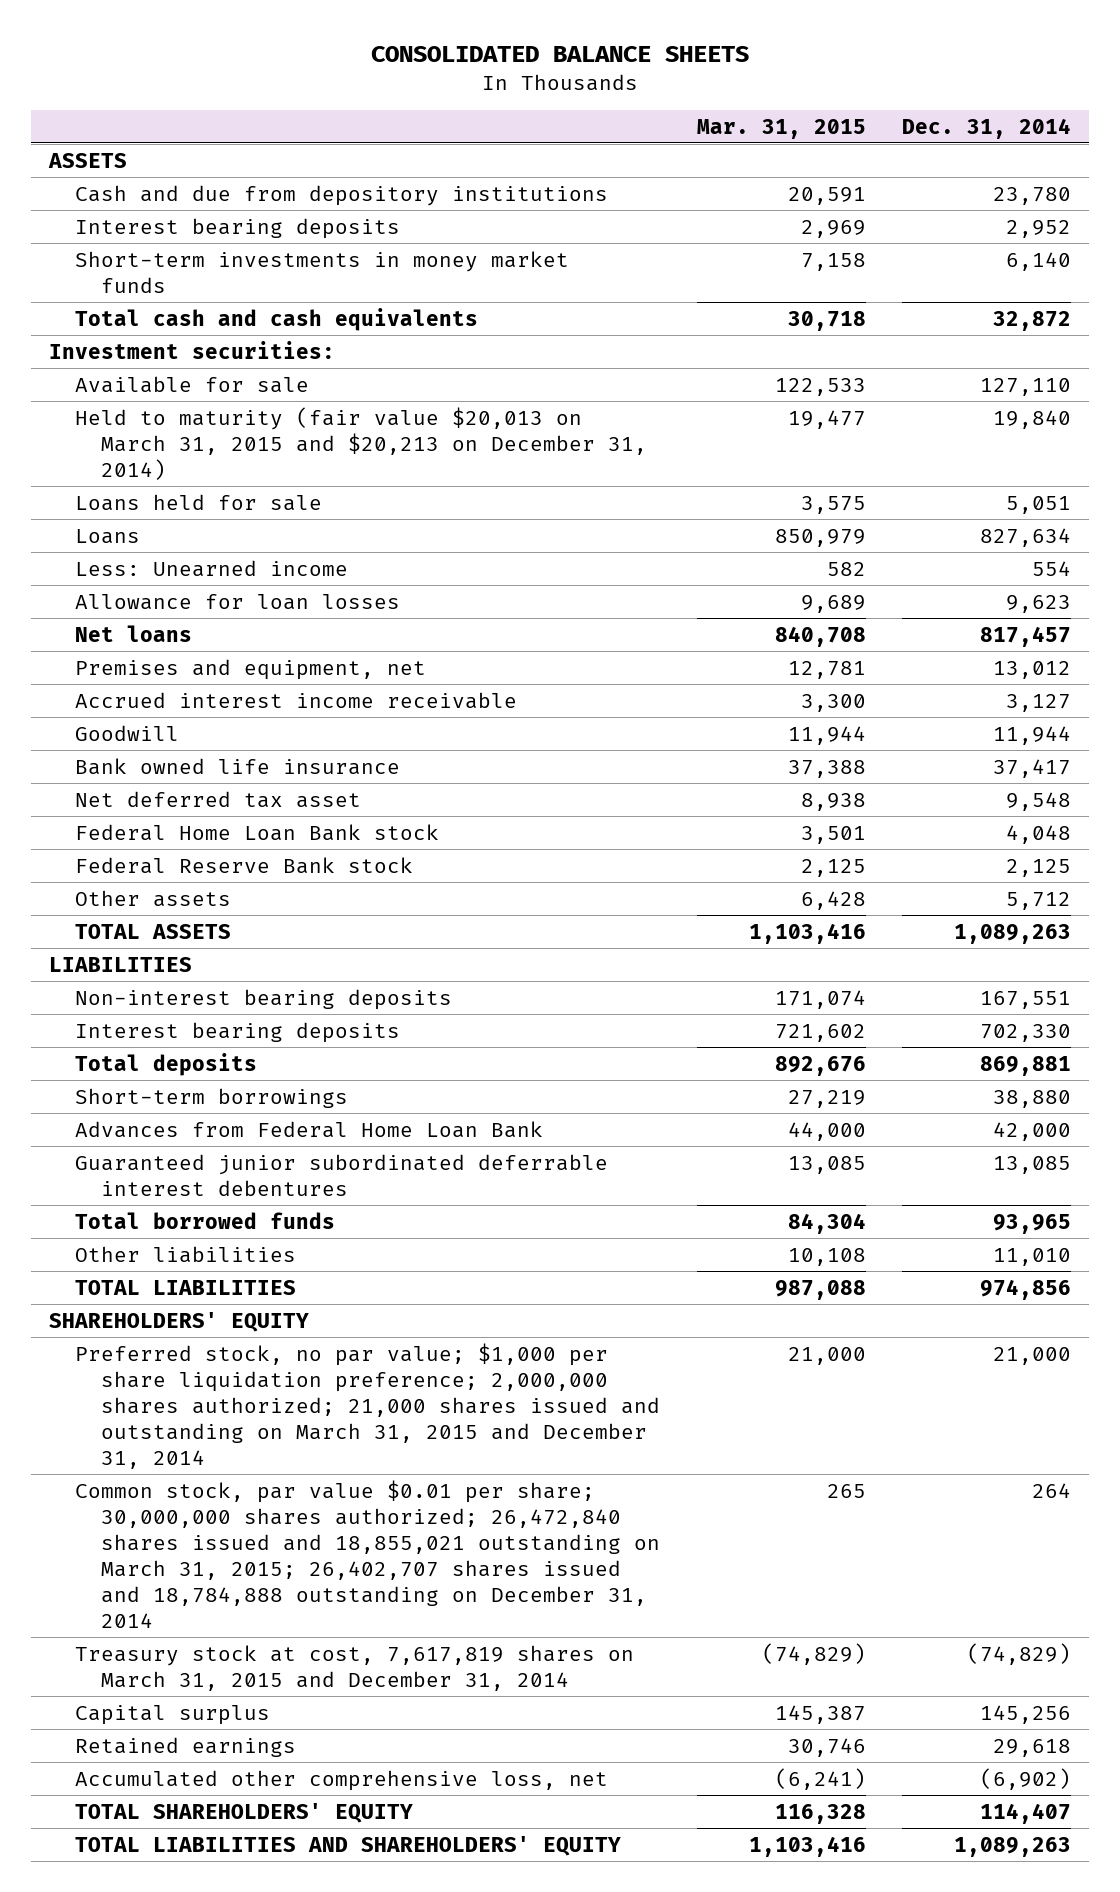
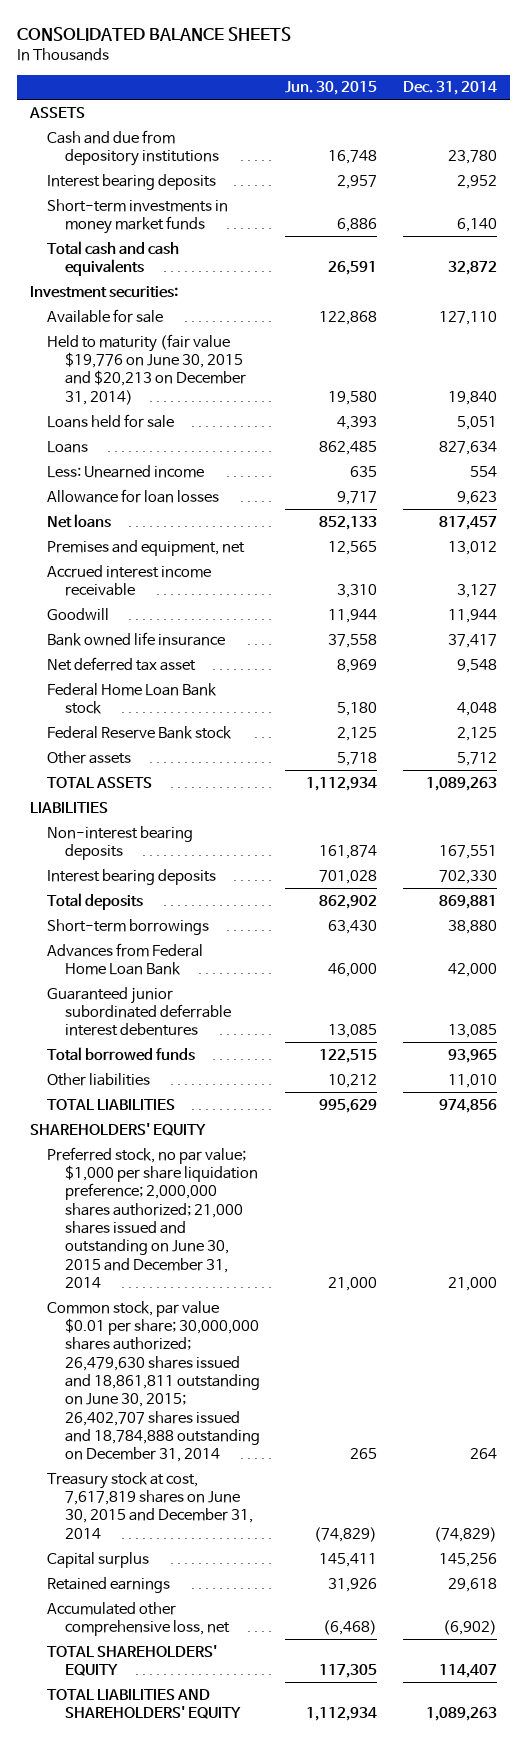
[696,118,866,139] Mar. 31, 2015 -> none
none -> [285,81,378,96] Jun. 30, 2015
[75,406,648,480] Held to maturity (fair value $20,013 on March 31, 2015 and $20,213 on December 31, 2014) -> [47,333,246,405] Held to maturity (fair value $19,776 on June 30, 2015 and $20,213 on December 31, 2014)
[75,1342,661,1469] Preferred stock, no par value; $1,000 per share liquidation preference; 2,000,000 shares authorized; 21,000 shares issued and outstanding on March 31, 2015 and December 31, 2014 -> [47,1146,258,1288] Preferred stock, no par value; $1,000 per share liquidation preference; 2,000,000 shares authorized; 21,000 shares issued and outstanding on June 30, 2015 and December 31, 2014
[75,1479,661,1628] Common stock, par value $0.01 per share; 30,000,000 shares authorized; 26,472,840 shares issued and 18,855,021 outstanding on March 31, 2015; 26,402,707 shares issued and 18,784,888 outstanding on December 31, 2014 -> [47,1300,260,1463] Common stock, par value $0.01 per share; 30,000,000 shares authorized; 26,479,630 shares issued and 18,861,811 outstanding on June 30, 2015; 26,402,707 shares issued and 18,784,888 outstanding on December 31, 2014
[75,1644,635,1691] Treasury stock at cost, 7,617,819 shares on March 31, 2015 and December 31, 2014 -> [47,1471,253,1539] Treasury stock at cost, 7,617,819 shares on June 30, 2015 and December 31, 2014

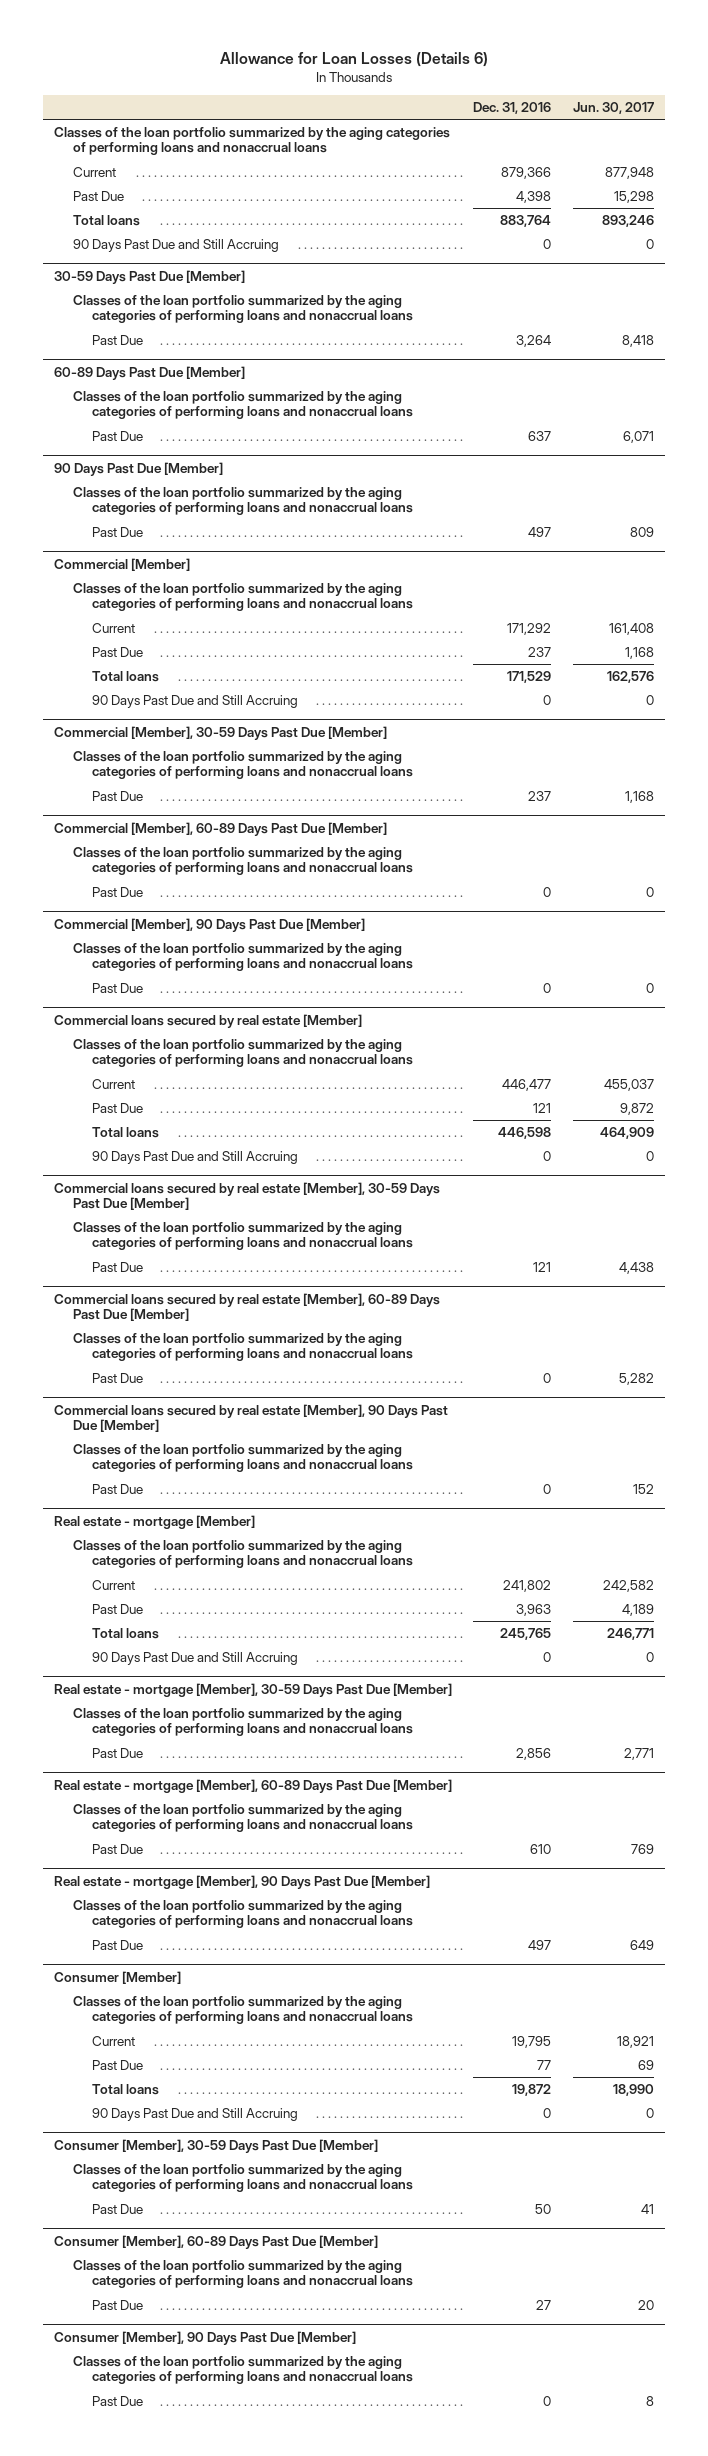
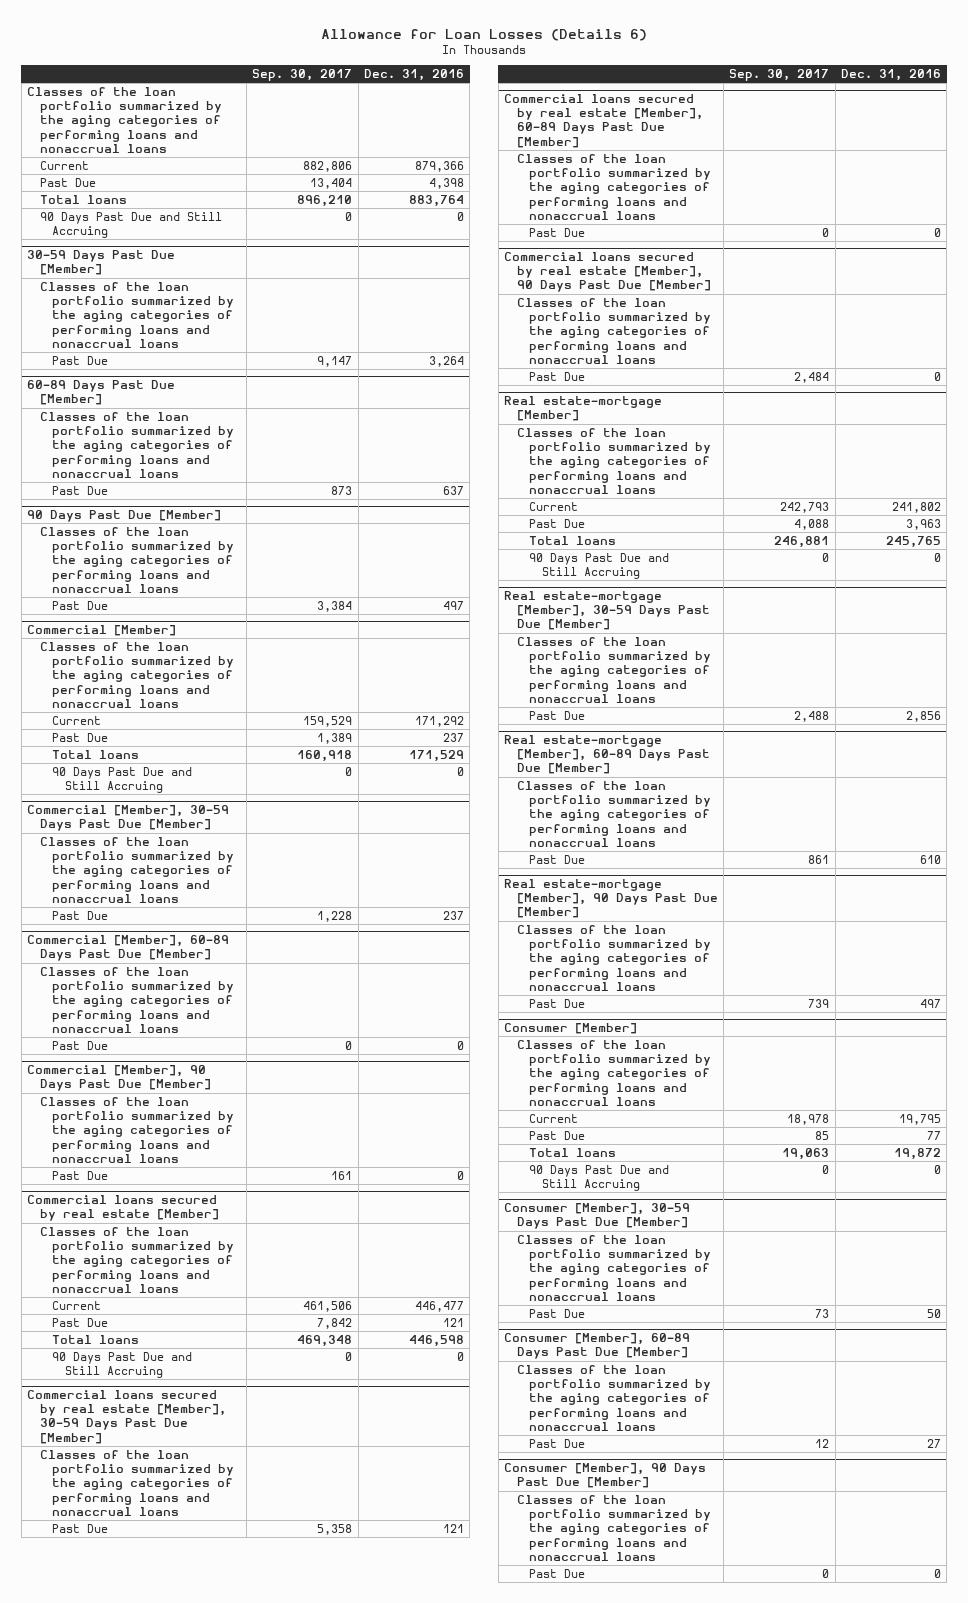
[572,102,654,115] Jun. 30, 2017 -> none
none -> [252,69,353,82] Sep. 30, 2017
[53,1514,255,1529] Real estate - mortgage [Member] -> [503,395,662,422] Real estate-mortgage [Member]
[53,1682,452,1697] Real estate - mortgage [Member], 30-59 Days Past Due [Member] -> [503,590,710,631] Real estate-mortgage [Member], 30-59 Days Past Due [Member]
[53,1778,452,1793] Real estate - mortgage [Member], 60-89 Days Past Due [Member] -> [503,734,710,775] Real estate-mortgage [Member], 60-89 Days Past Due [Member]
[53,1874,430,1889] Real estate - mortgage [Member], 90 Days Past Due [Member] -> [503,878,718,919] Real estate-mortgage [Member], 90 Days Past Due [Member]

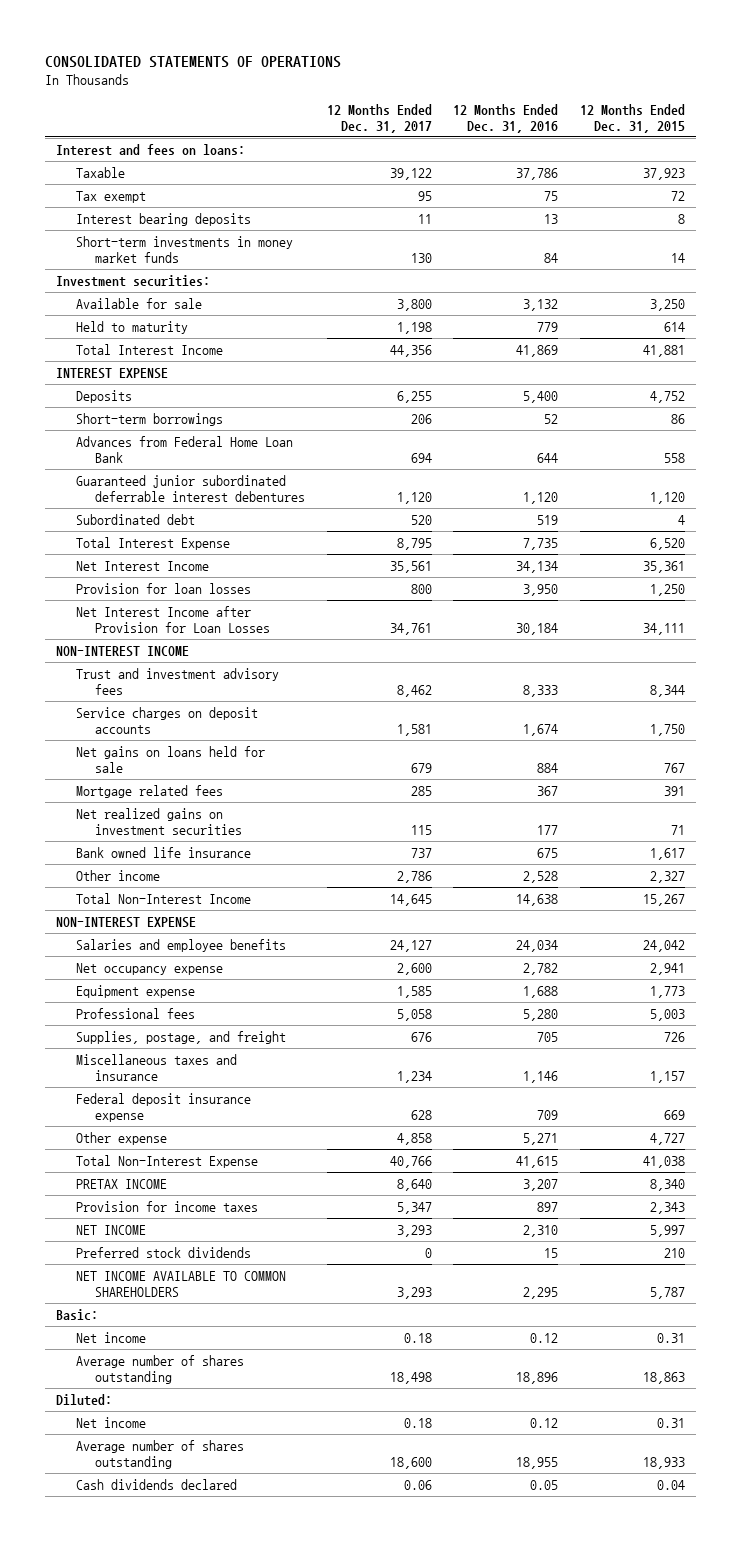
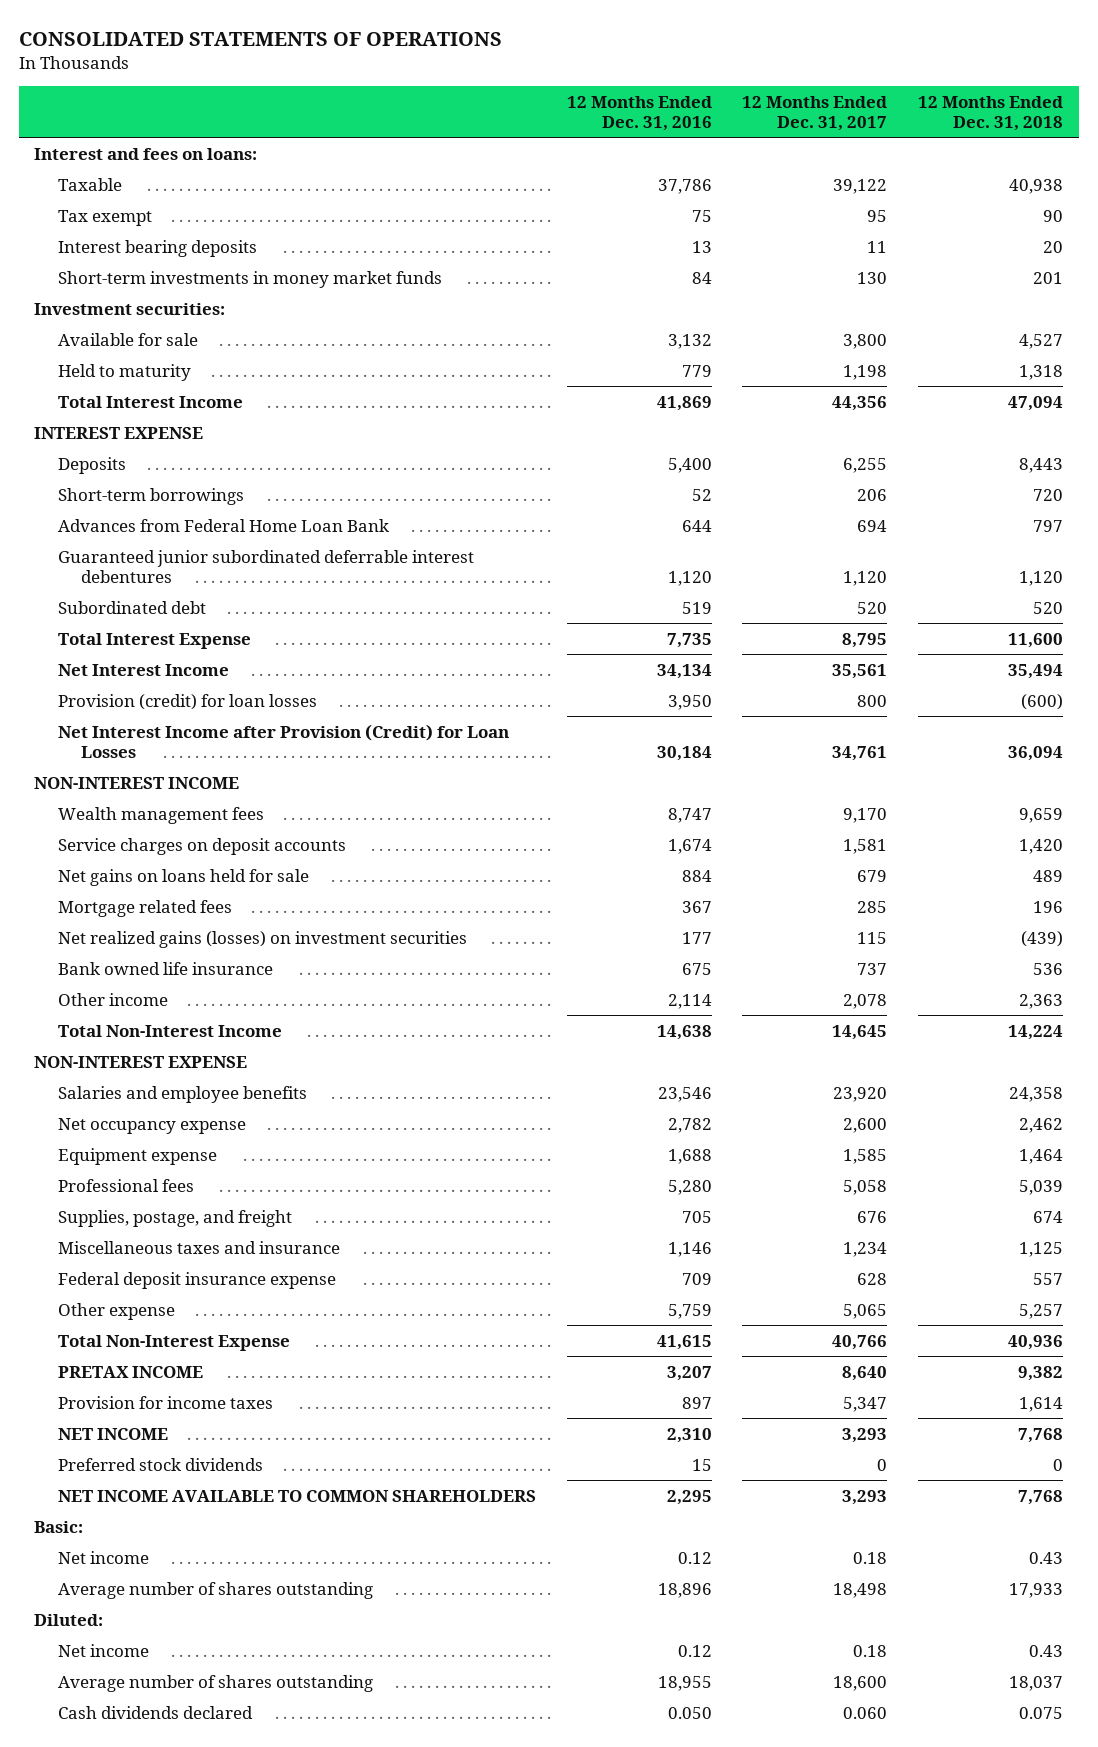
[579,103,685,133] 12 Months Ended Dec. 31, 2015 -> none
none -> [918,95,1064,132] 12 Months Ended Dec. 31, 2018
[75,582,251,594] Provision for loan losses -> [57,693,317,710] Provision (credit) for loan losses
[75,605,271,633] Net Interest Income after Provision for Loan Losses -> [57,723,509,758] Net Interest Income after Provision (Credit) for Loan Losses
[75,667,279,695] Trust and investment advisory fees -> none
none -> [57,806,264,824] Wealth management fees
[75,807,243,835] Net realized gains on investment securities -> [57,930,467,948] Net realized gains (losses) on investment securities
[396,870,432,883] 2,786 -> [843,993,888,1009] 2,078
[523,870,559,883] 2,528 -> [667,993,712,1009] 2,114
[389,939,432,952] 24,127 -> [833,1086,888,1102] 23,920
[516,939,559,952] 24,034 -> [657,1086,712,1102] 23,546
[396,1132,432,1145] 4,858 -> [843,1303,888,1319] 5,065
[523,1132,559,1145] 5,271 -> [667,1303,712,1319] 5,759
[403,1479,432,1490] 0.06 -> [843,1706,888,1719] 0.060
[530,1479,559,1490] 0.05 -> [667,1706,712,1719] 0.050

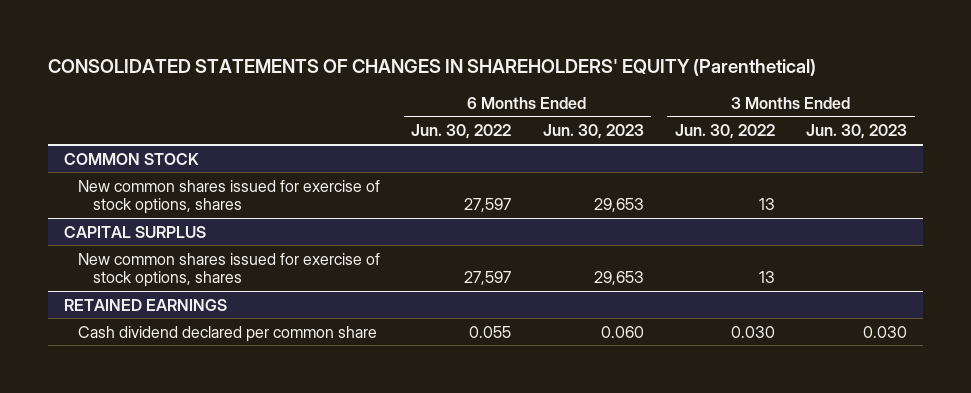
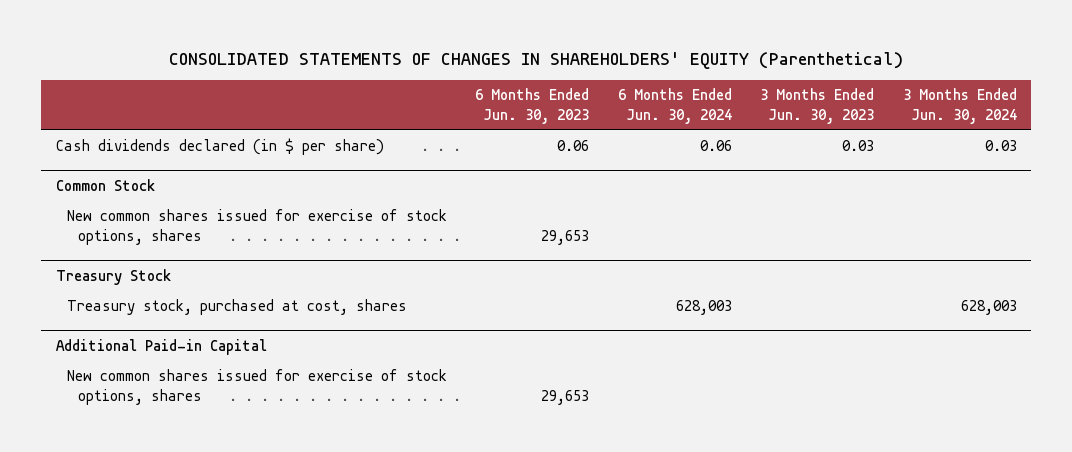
[411,124,512,140] Jun. 30, 2022 -> none
[674,124,775,140] Jun. 30, 2022 -> none
none -> [617,88,732,124] 6 Months Ended Jun. 30, 2024
none -> [902,88,1017,124] 3 Months Ended Jun. 30, 2024
none -> [55,138,384,156] Cash dividends declared (in $ per share)
[63,152,199,165] COMMON STOCK -> [55,179,155,192] Common Stock
none -> [55,269,171,286] Treasury Stock
none -> [66,299,407,316] Treasury stock, purchased at cost, shares
[63,225,206,238] CAPITAL SURPLUS -> [55,339,267,356] Additional Paid-in Capital
[63,298,227,311] RETAINED EARNINGS -> none
[78,325,378,342] Cash dividend declared per common share -> none

